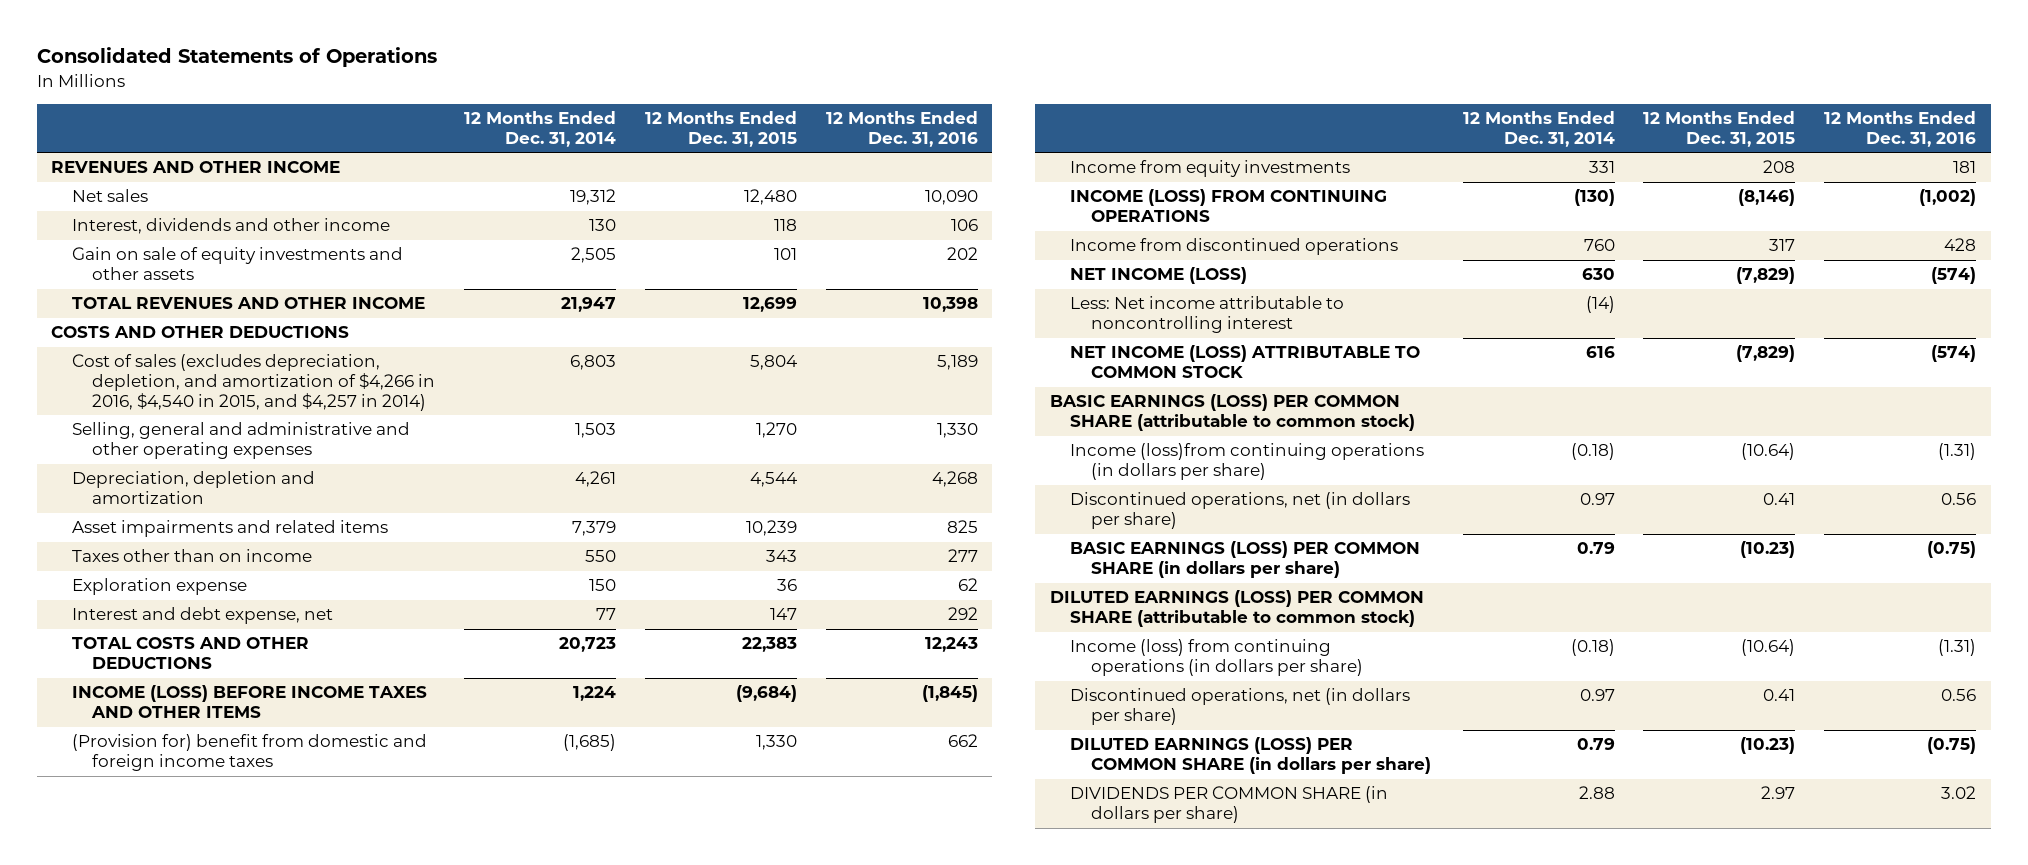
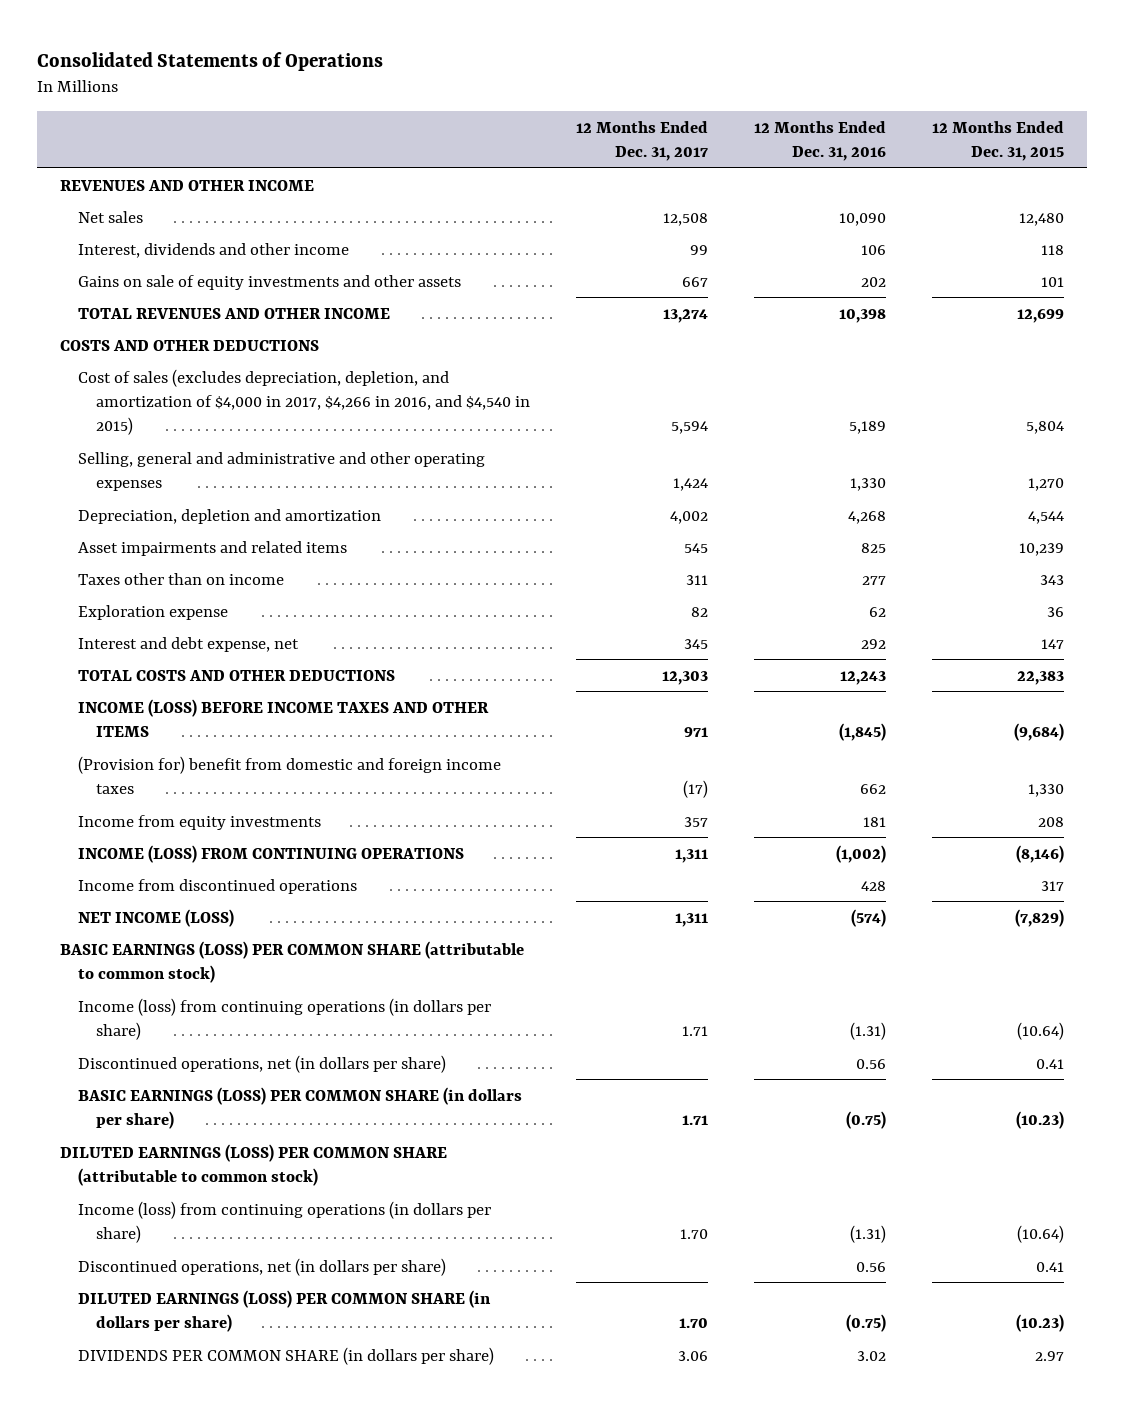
[463,111,616,147] 12 Months Ended Dec. 31, 2014 -> none
none -> [575,120,708,162] 12 Months Ended Dec. 31, 2017
[71,247,403,281] Gain on sale of equity investments and other assets -> [77,274,461,290] Gains on sale of equity investments and other assets
[71,354,435,412] Cost of sales (excludes depreciation, depletion, and amortization of $4,266 in 2016, $4,540 in 2015, and $4,257 in 2014) -> [77,368,530,435] Cost of sales (excludes depreciation, depletion, and amortization of $4,000 in 2017, $4,266 in 2016, and $4,540 in 2015)
[1070,296,1345,334] Less: Net income attributable to noncontrolling interest -> none
[1070,345,1421,379] NET INCOME (LOSS) ATTRIBUTABLE TO COMMON STOCK -> none
[1070,443,1425,481] Income (loss)from continuing operations (in dollars per share) -> [77,997,491,1040] Income (loss) from continuing operations (in dollars per share)

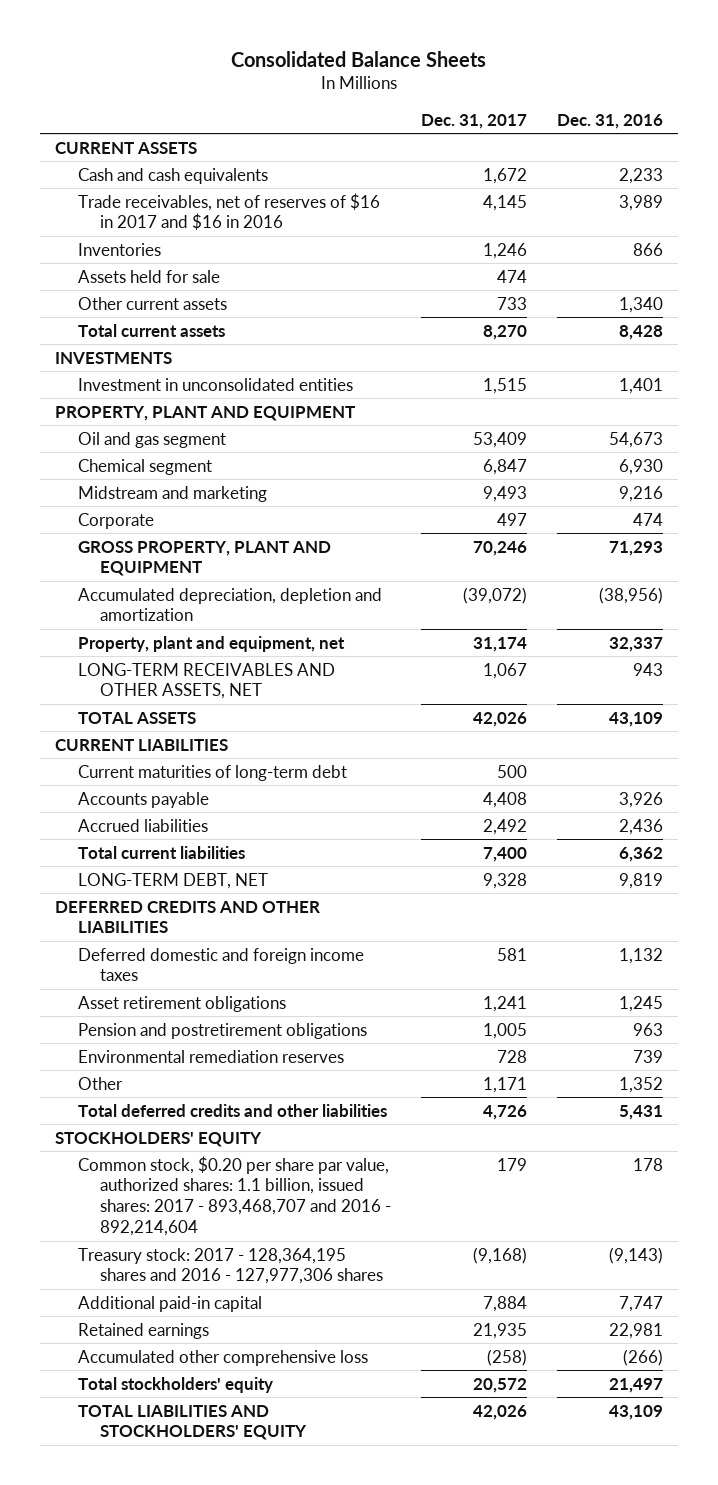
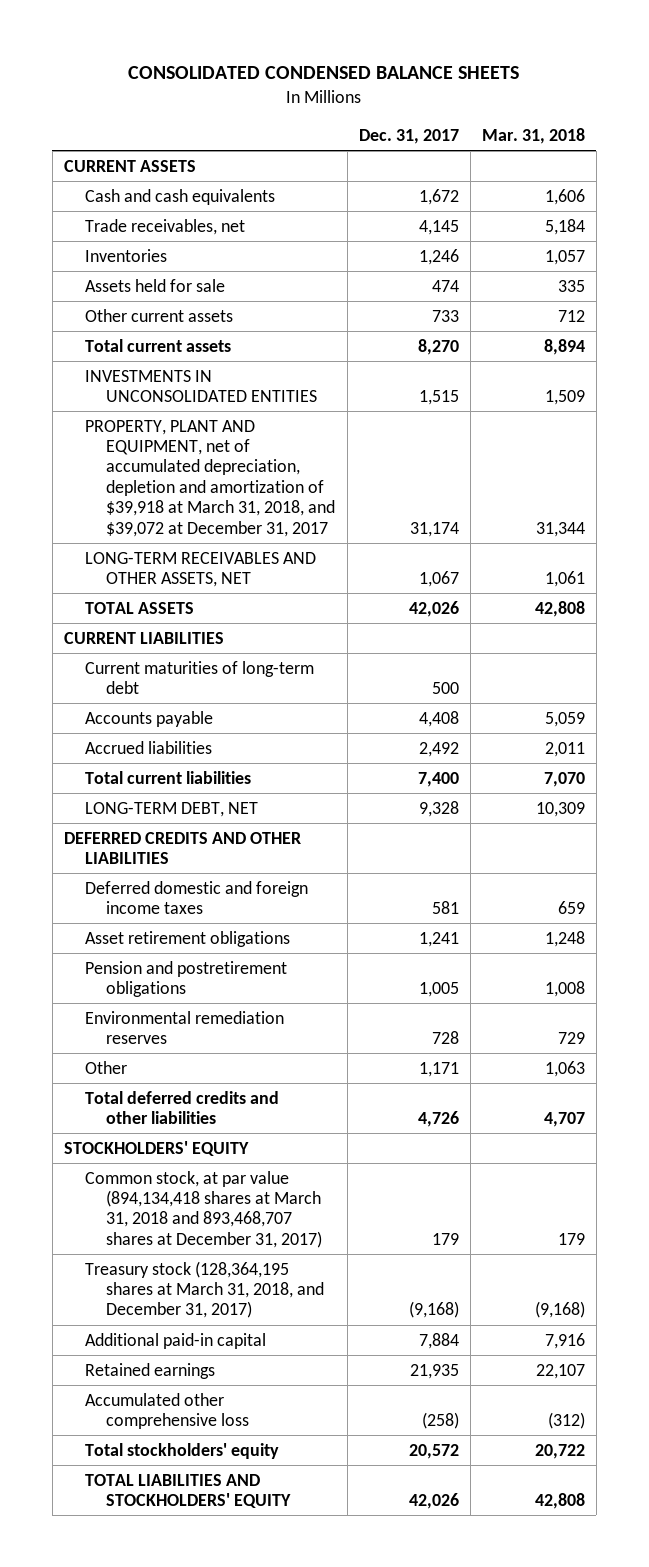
[230,50,486,67] Consolidated Balance Sheets -> [128,66,520,80] CONSOLIDATED CONDENSED BALANCE SHEETS
[556,113,663,129] Dec. 31, 2016 -> none
none -> [481,127,585,144] Mar. 31, 2018
[77,192,380,231] Trade receivables, net of reserves of $16 in 2017 and $16 in 2016 -> [85,218,246,235] Trade receivables, net
[55,351,173,364] INVESTMENTS -> none
[55,405,356,421] PROPERTY, PLANT AND EQUIPMENT -> none
[77,431,226,448] Oil and gas segment -> none
[77,458,212,475] Chemical segment -> none
[77,485,267,502] Midstream and marketing -> none
[77,512,154,529] Corporate -> none
[77,540,331,577] GROSS PROPERTY, PLANT AND EQUIPMENT -> none
[77,587,382,622] Accumulated depreciation, depletion and amortization -> none
[77,377,353,391] Investment in unconsolidated entities -> [85,369,318,403] INVESTMENTS IN UNCONSOLIDATED ENTITIES
[77,635,345,652] Property, plant and equipment, net -> [85,419,336,537] PROPERTY, PLANT AND EQUIPMENT, net of accumulated depreciation, depletion and amortization of $39,918 at March 31, 2018, and $39,072 at December 31, 2017
[77,1155,391,1237] Common stock, $0.20 per share par value, authorized shares: 1.1 billion, issued shares: 2017 - 893,468,707 and 2016 - 892,214,604 -> [85,1170,323,1248] Common stock, at par value (894,134,418 shares at March 31, 2018 and 893,468,707 shares at December 31, 2017)
[77,1247,383,1285] Treasury stock: 2017 - 128,364,195 shares and 2016 - 127,977,306 shares -> [85,1260,325,1319] Treasury stock (128,364,195 shares at March 31, 2018, and December 31, 2017)

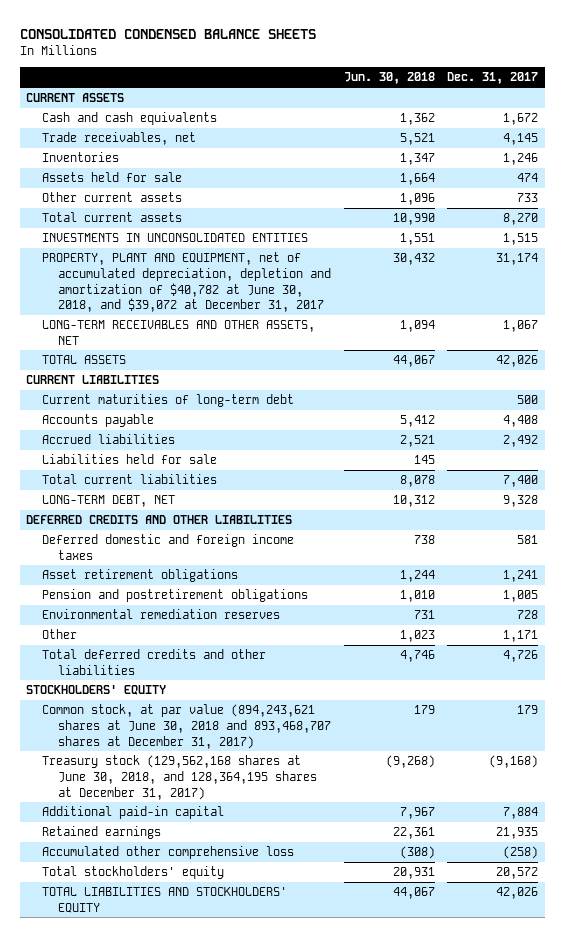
[481,127,585,144] Mar. 31, 2018 -> none
none -> [343,72,435,85] Jun. 30, 2018
[85,419,336,537] PROPERTY, PLANT AND EQUIPMENT, net of accumulated depreciation, depletion and amortization of $39,918 at March 31, 2018, and $39,072 at December 31, 2017 -> [42,252,332,313] PROPERTY, PLANT AND EQUIPMENT, net of accumulated depreciation, depletion and amortization of $40,782 at June 30, 2018, and $39,072 at December 31, 2017
none -> [42,454,218,465] Liabilities held for sale
[85,1170,323,1248] Common stock, at par value (894,134,418 shares at March 31, 2018 and 893,468,707 shares at December 31, 2017) -> [42,704,332,749] Common stock, at par value (894,243,621 shares at June 30, 2018 and 893,468,707 shares at December 31, 2017)
[85,1260,325,1319] Treasury stock (128,364,195 shares at March 31, 2018, and December 31, 2017) -> [42,755,318,800] Treasury stock (129,562,168 shares at June 30, 2018, and 128,364,195 shares at December 31, 2017)

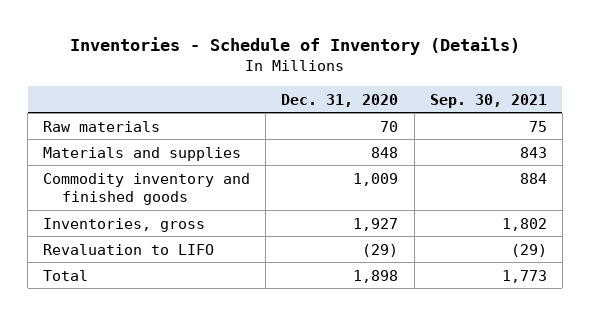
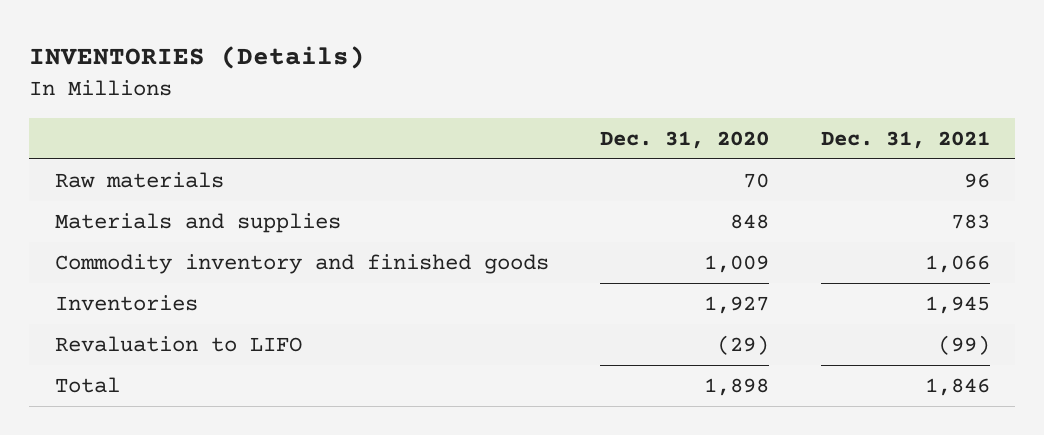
[69,37,520,56] Inventories - Schedule of Inventory (Details) -> [29,46,366,70] INVENTORIES (Details)
[429,93,547,108] Sep. 30, 2021 -> none
none -> [820,130,990,149] Dec. 31, 2021
[43,217,206,232] Inventories, gross -> [54,295,198,312] Inventories

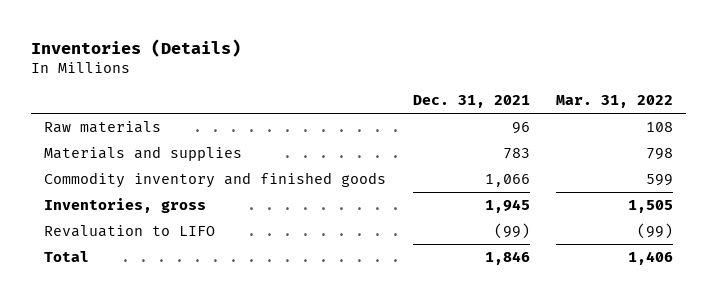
[29,46,366,70] INVENTORIES (Details) -> [31,38,242,57] Inventories (Details)
[600,130,770,149] Dec. 31, 2020 -> none
none -> [555,95,673,109] Mar. 31, 2022
[54,295,198,312] Inventories -> [44,198,207,214] Inventories, gross

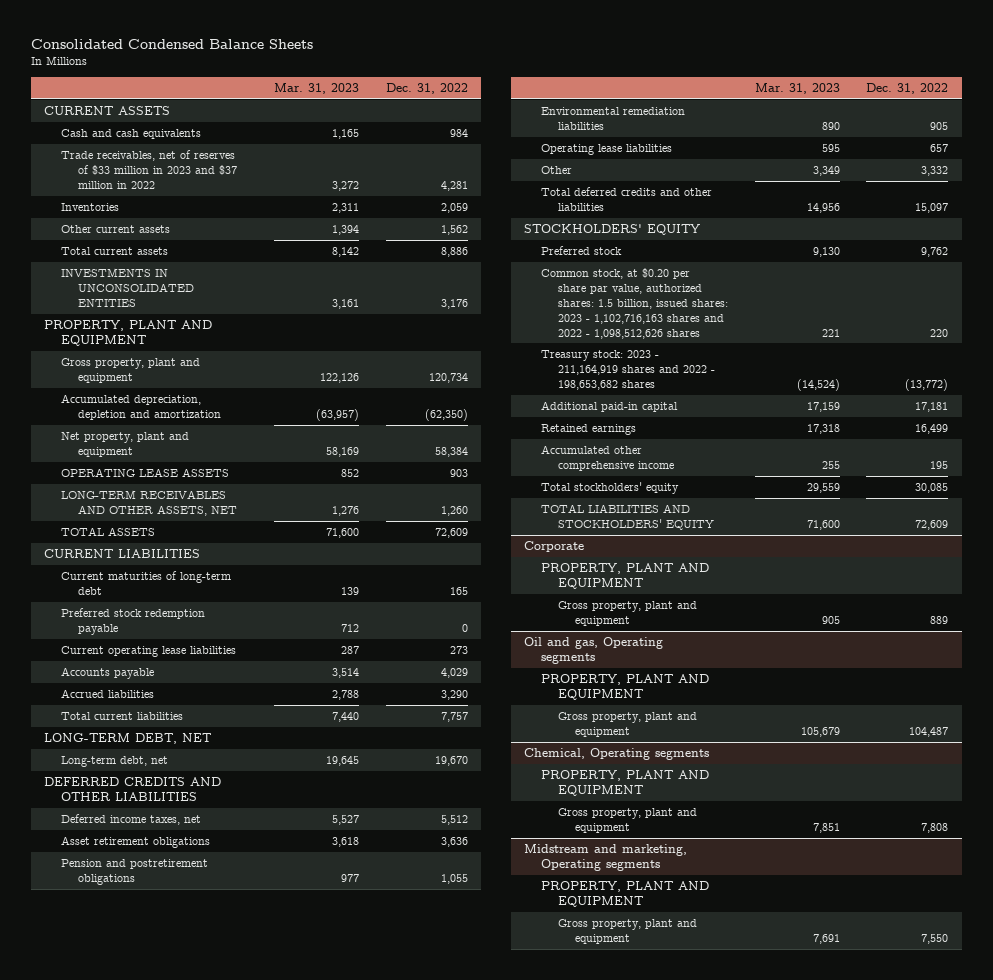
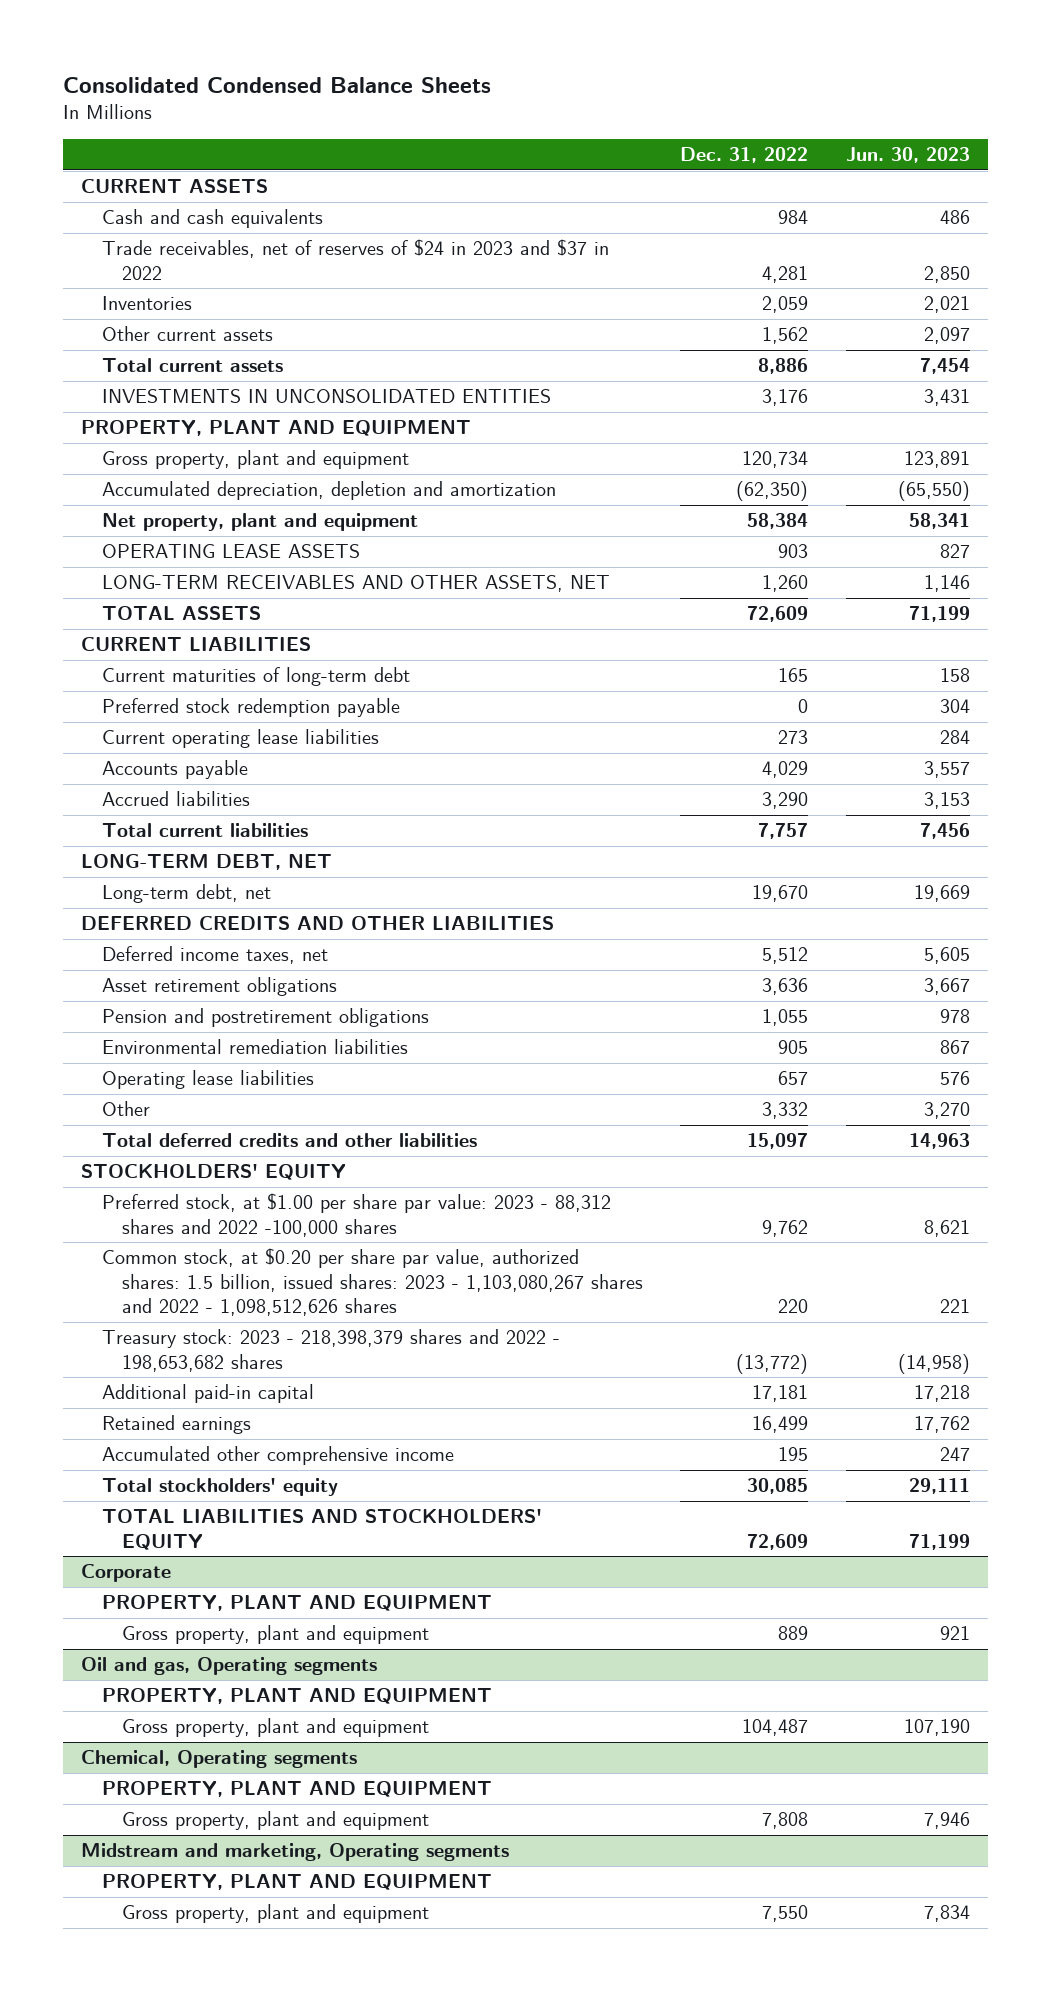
[274,83,360,95] Mar. 31, 2023 -> none
none -> [845,147,970,164] Jun. 30, 2023
[60,150,237,189] Trade receivables, net of reserves of $33 million in 2023 and $37 million in 2022 -> [101,239,609,280] Trade receivables, net of reserves of $24 in 2023 and $37 in 2022
[541,246,623,256] Preferred stock -> [101,1193,611,1237] Preferred stock, at $1.00 per share par value: 2023 - 88,312 shares and 2022 -100,000 shares
[541,268,729,339] Common stock, at $0.20 per share par value, authorized shares: 1.5 billion, issued shares: 2023 - 1,102,716,163 shares and 2022 - 1,098,512,626 shares -> [101,1248,644,1317] Common stock, at $0.20 per share par value, authorized shares: 1.5 billion, issued shares: 2023 - 1,103,080,267 shares and 2022 - 1,098,512,626 shares
[541,350,716,390] Treasury stock: 2023 - 211,164,919 shares and 2022 - 198,653,682 shares -> [101,1329,560,1372] Treasury stock: 2023 - 218,398,379 shares and 2022 - 198,653,682 shares

